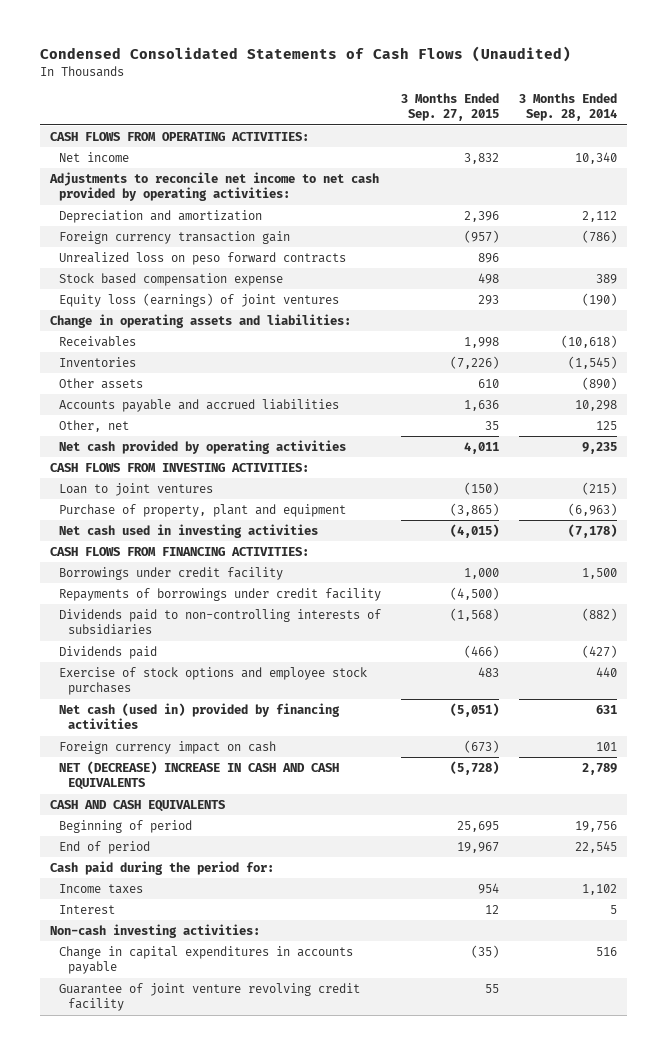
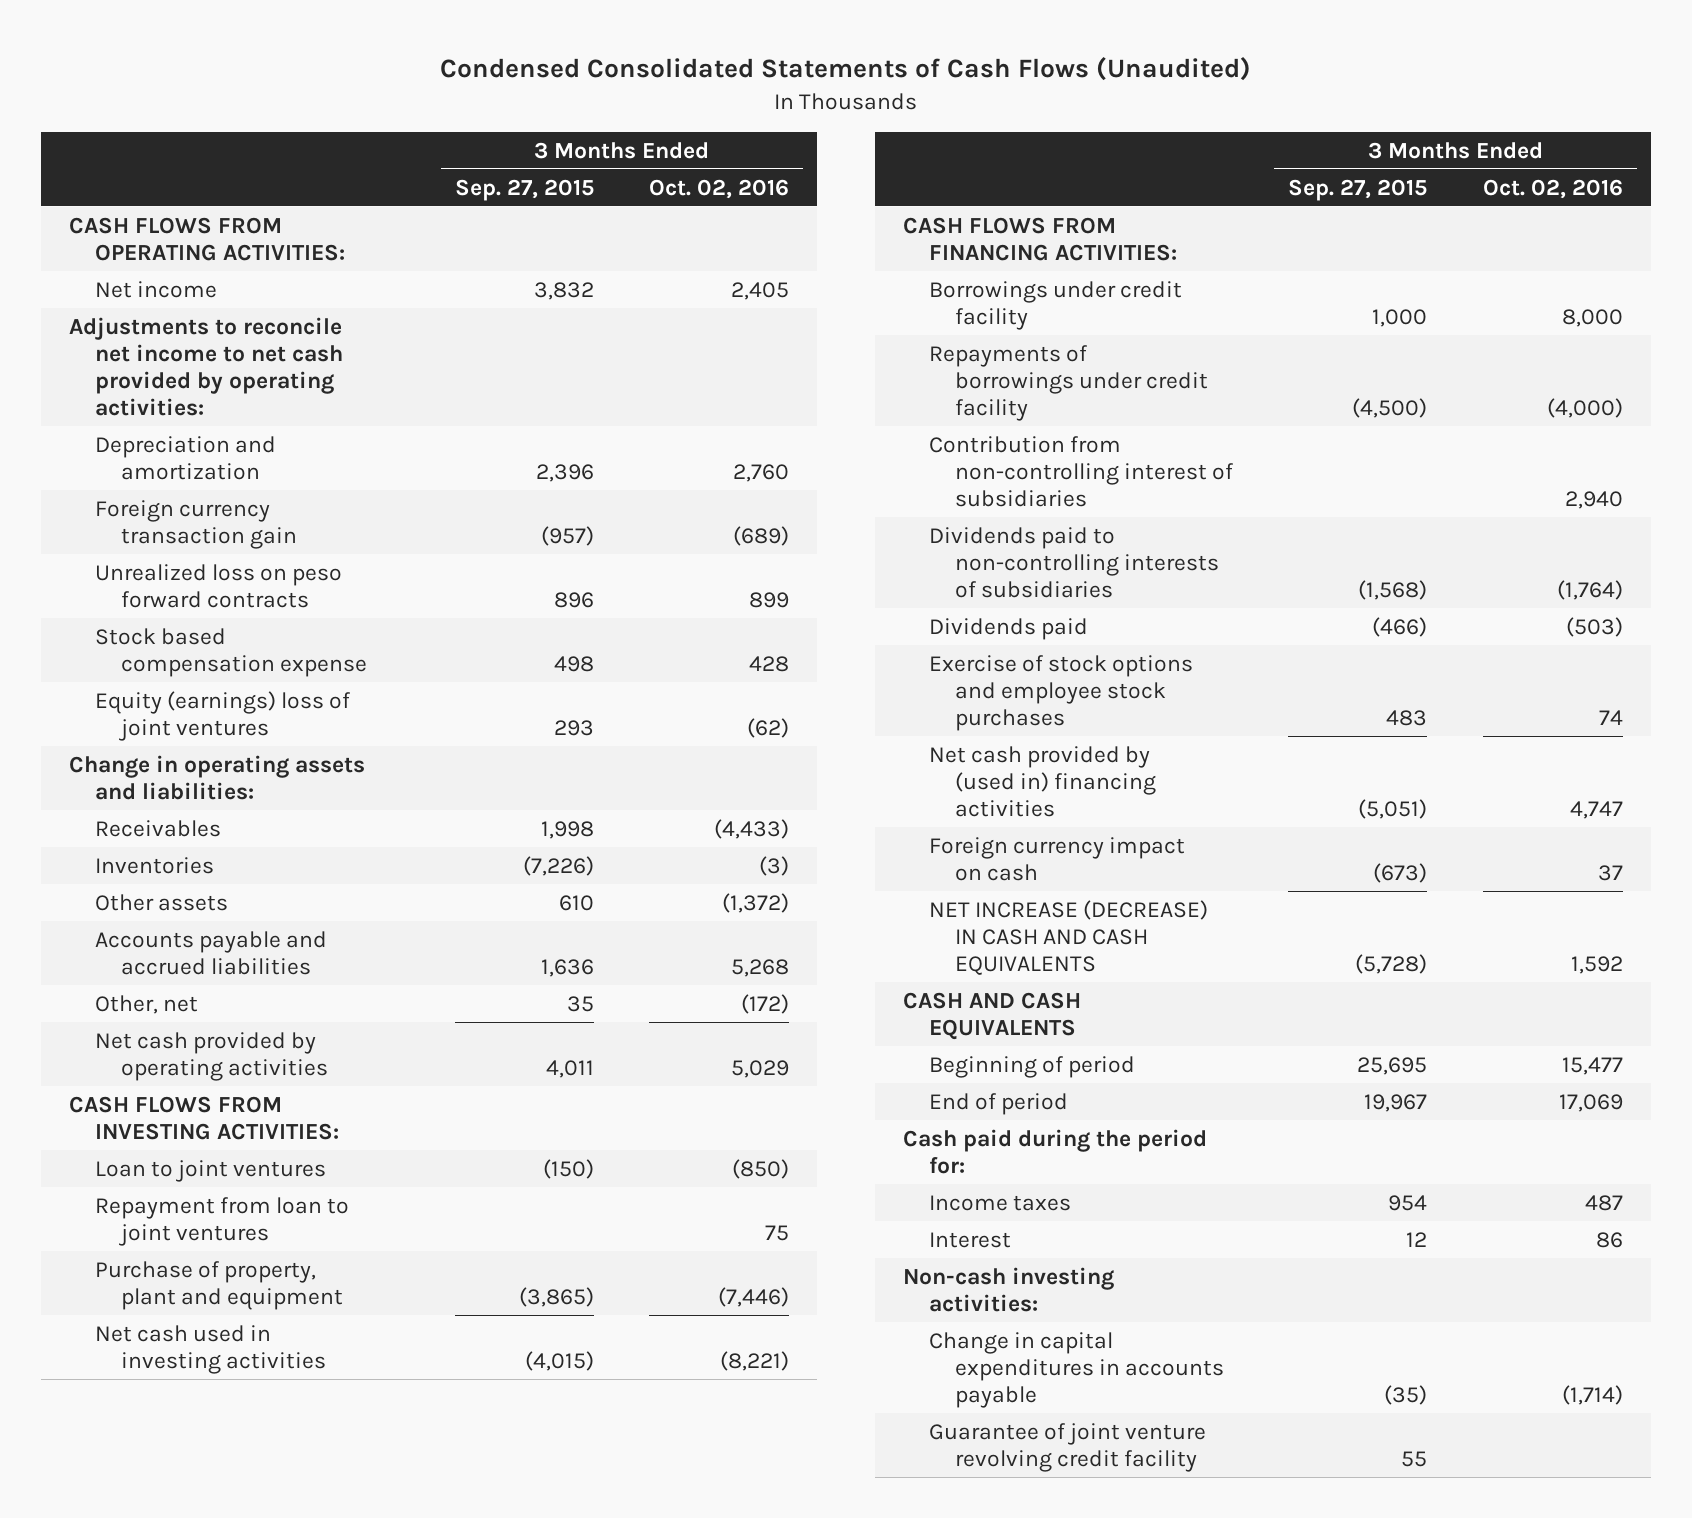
[519,92,618,122] 3 Months Ended Sep. 28, 2014 -> none
none -> [649,178,790,199] Oct. 02, 2016
[59,292,340,307] Equity loss (earnings) of joint ventures -> [95,690,351,741] Equity (earnings) loss of joint ventures
none -> [95,1196,350,1246] Repayment from loan to joint ventures
none -> [928,435,1233,508] Contribution from non-controlling interest of subsidiaries
[59,702,341,730] Net cash (used in) provided by financing activities -> [928,745,1156,818] Net cash provided by (used in) financing activities
[59,760,340,791] NET (DECREASE) INCREASE IN CASH AND CASH EQUIVALENTS -> [928,899,1208,976] NET INCREASE (DECREASE) IN CASH AND CASH EQUIVALENTS

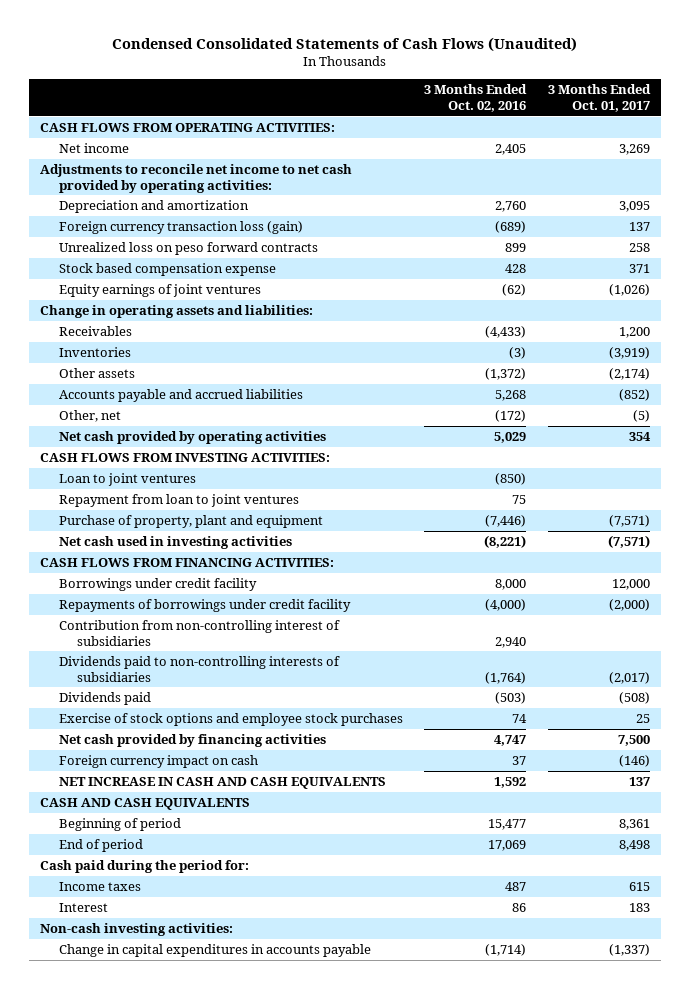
[454,178,594,201] Sep. 27, 2015 -> none
none -> [547,84,651,112] 3 Months Ended Oct. 01, 2017
[95,499,298,549] Foreign currency transaction gain -> [58,220,303,234] Foreign currency transaction loss (gain)
[95,690,351,741] Equity (earnings) loss of joint ventures -> [58,283,261,297] Equity earnings of joint ventures
[928,745,1156,818] Net cash provided by (used in) financing activities -> [58,733,326,747] Net cash provided by financing activities
[928,899,1208,976] NET INCREASE (DECREASE) IN CASH AND CASH EQUIVALENTS -> [58,776,386,789] NET INCREASE IN CASH AND CASH EQUIVALENTS
[928,1422,1206,1472] Guarantee of joint venture revolving credit facility -> none

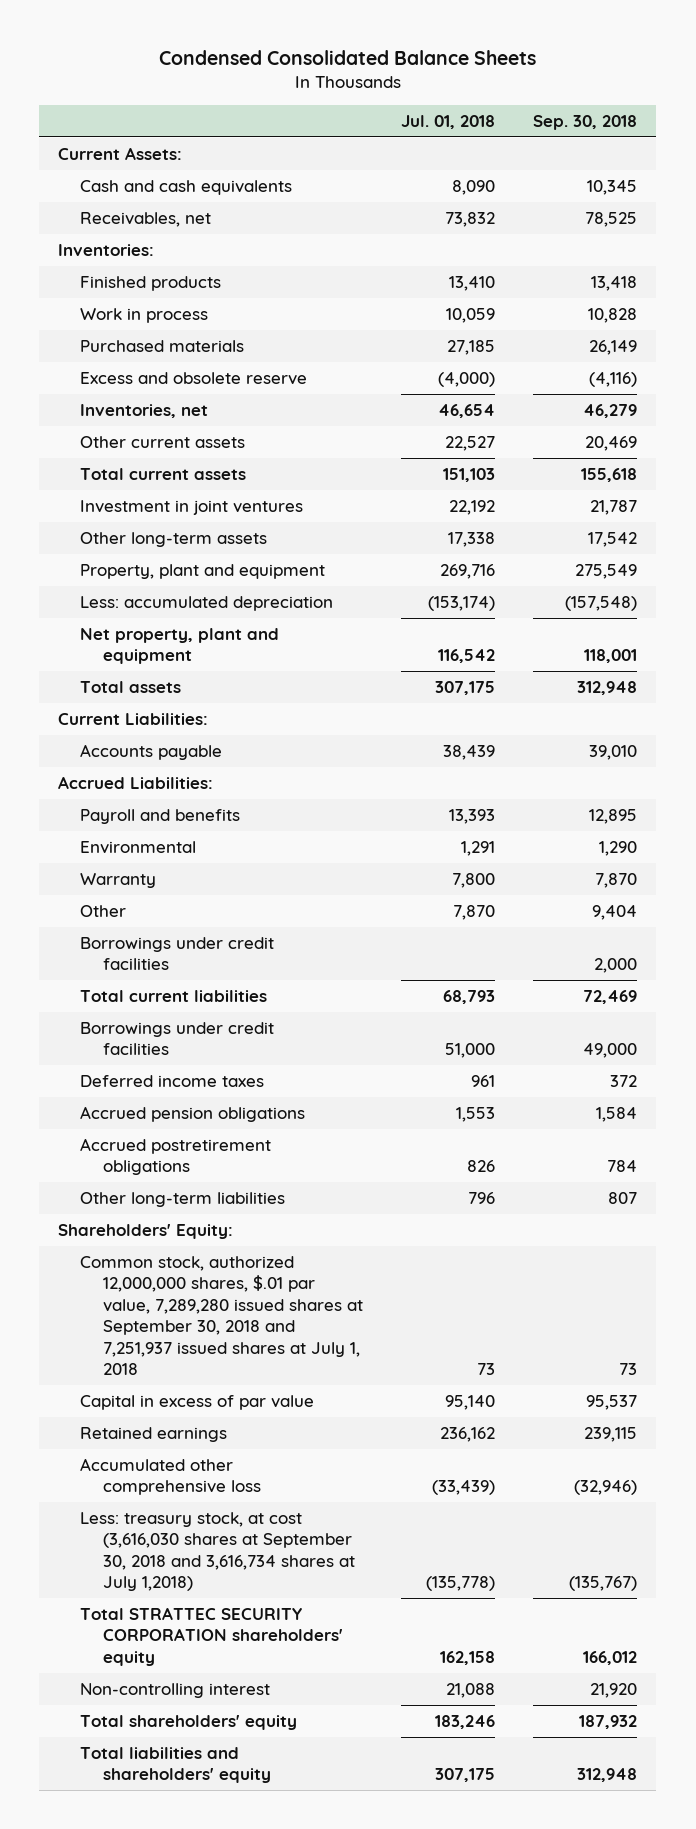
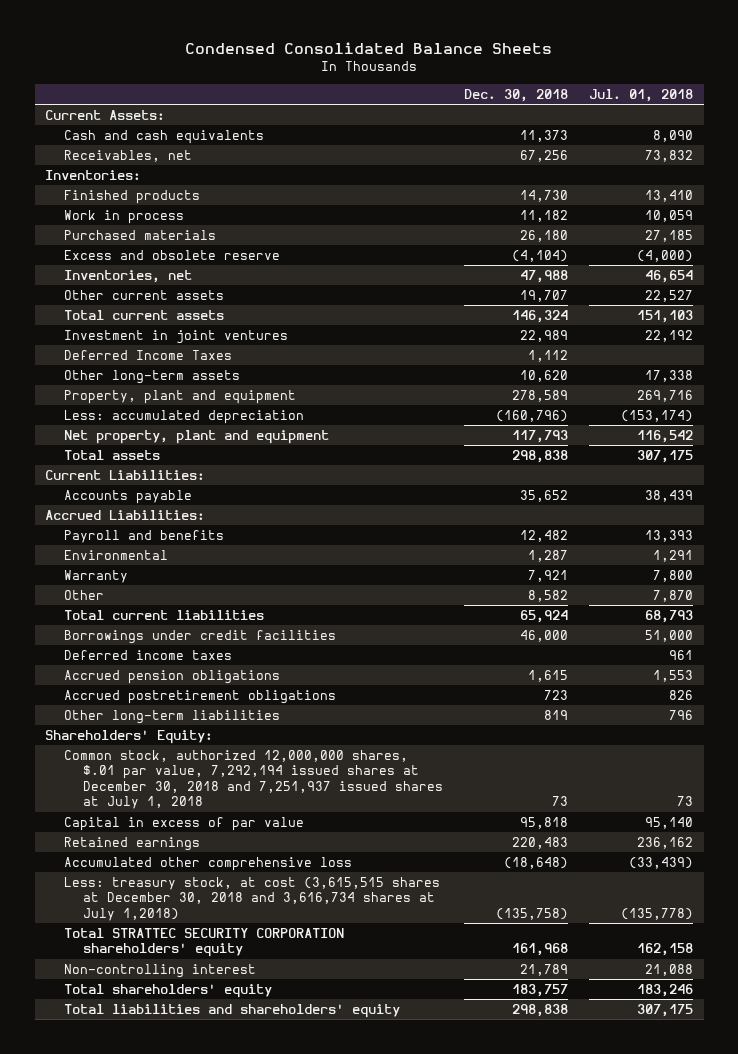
[533,114,638,130] Sep. 30, 2018 -> none
none -> [464,89,569,103] Dec. 30, 2018
none -> [64,350,233,361] Deferred Income Taxes
[80,937,275,971] Borrowings under credit facilities -> none
[80,1256,363,1375] Common stock, authorized 12,000,000 shares, $.01 par value, 7,289,280 issued shares at September 30, 2018 and 7,251,937 issued shares at July 1, 2018 -> [64,750,444,810] Common stock, authorized 12,000,000 shares, $.01 par value, 7,292,194 issued shares at December 30, 2018 and 7,251,937 issued shares at July 1, 2018
[80,1512,355,1592] Less: treasury stock, at cost (3,616,030 shares at September 30, 2018 and 3,616,734 shares at July 1,2018) -> [64,877,441,921] Less: treasury stock, at cost (3,615,515 shares at December 30, 2018 and 3,616,734 shares at July 1,2018)

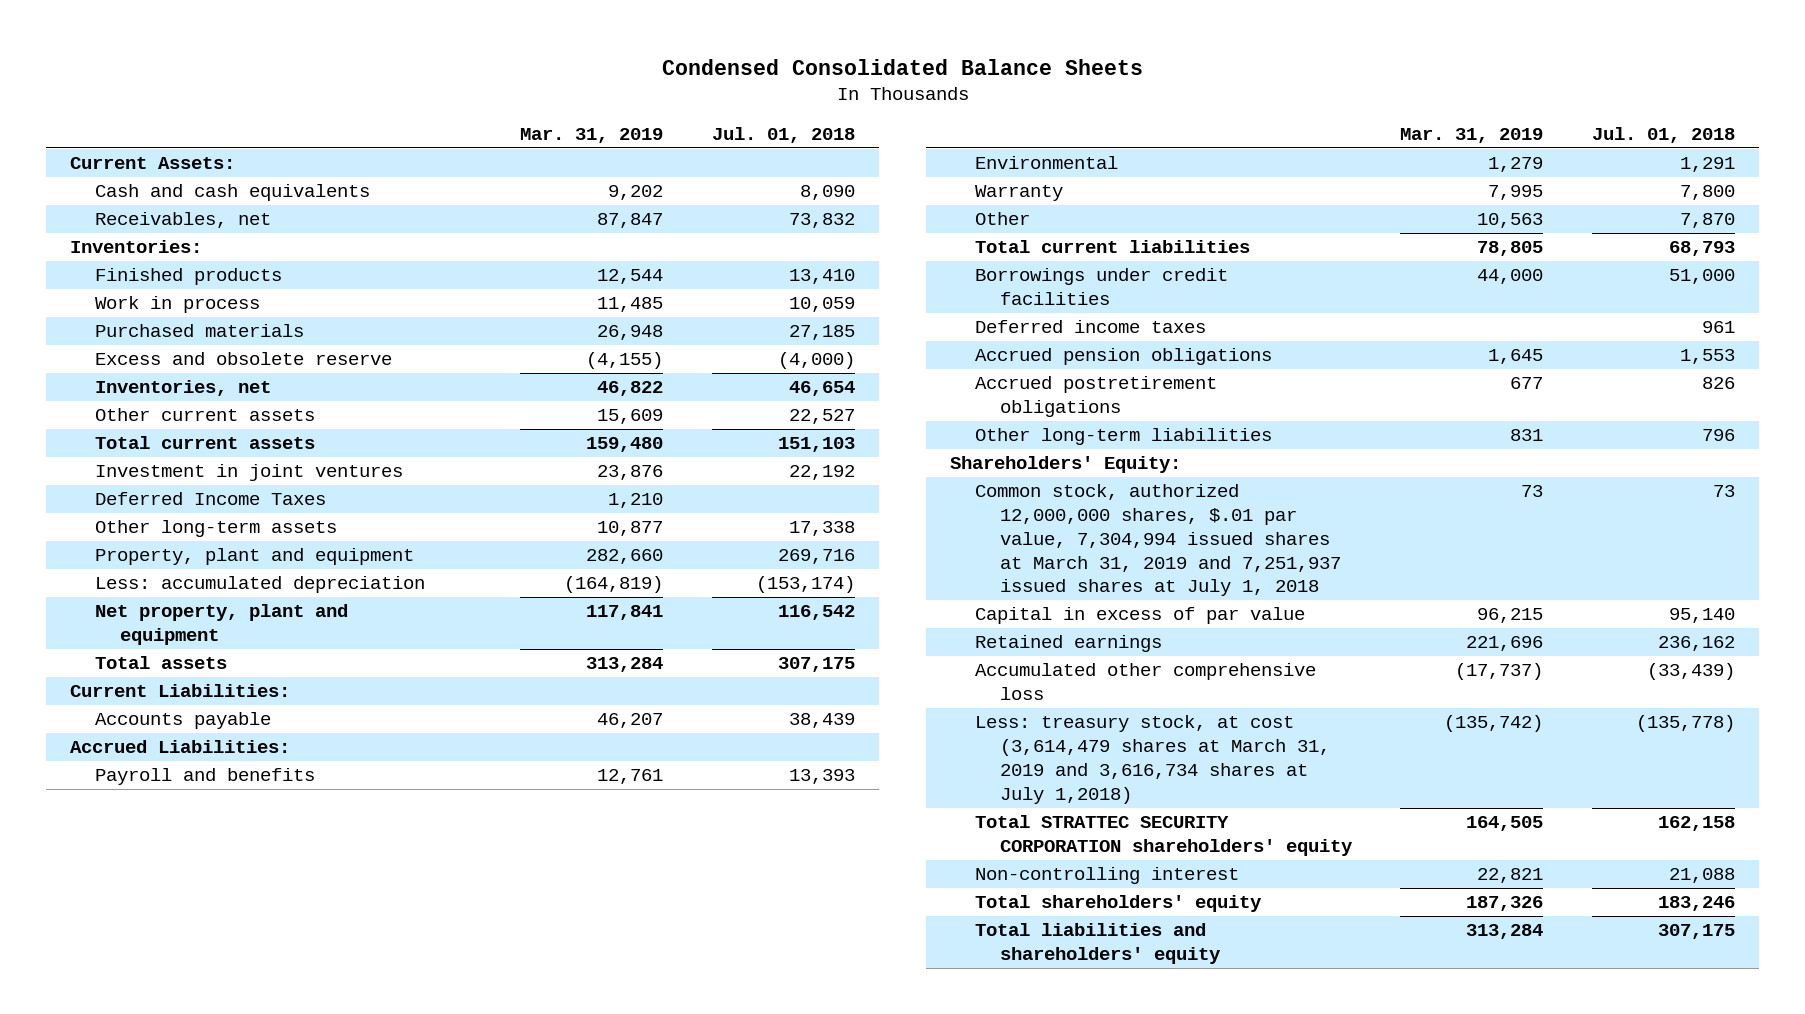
[464,89,569,103] Dec. 30, 2018 -> none
none -> [520,127,664,143] Mar. 31, 2019
[64,750,444,810] Common stock, authorized 12,000,000 shares, $.01 par value, 7,292,194 issued shares at December 30, 2018 and 7,251,937 issued shares at July 1, 2018 -> [974,484,1341,597] Common stock, authorized 12,000,000 shares, $.01 par value, 7,304,994 issued shares at March 31, 2019 and 7,251,937 issued shares at July 1, 2018
[64,877,441,921] Less: treasury stock, at cost (3,615,515 shares at December 30, 2018 and 3,616,734 shares at July 1,2018) -> [974,715,1330,804] Less: treasury stock, at cost (3,614,479 shares at March 31, 2019 and 3,616,734 shares at July 1,2018)

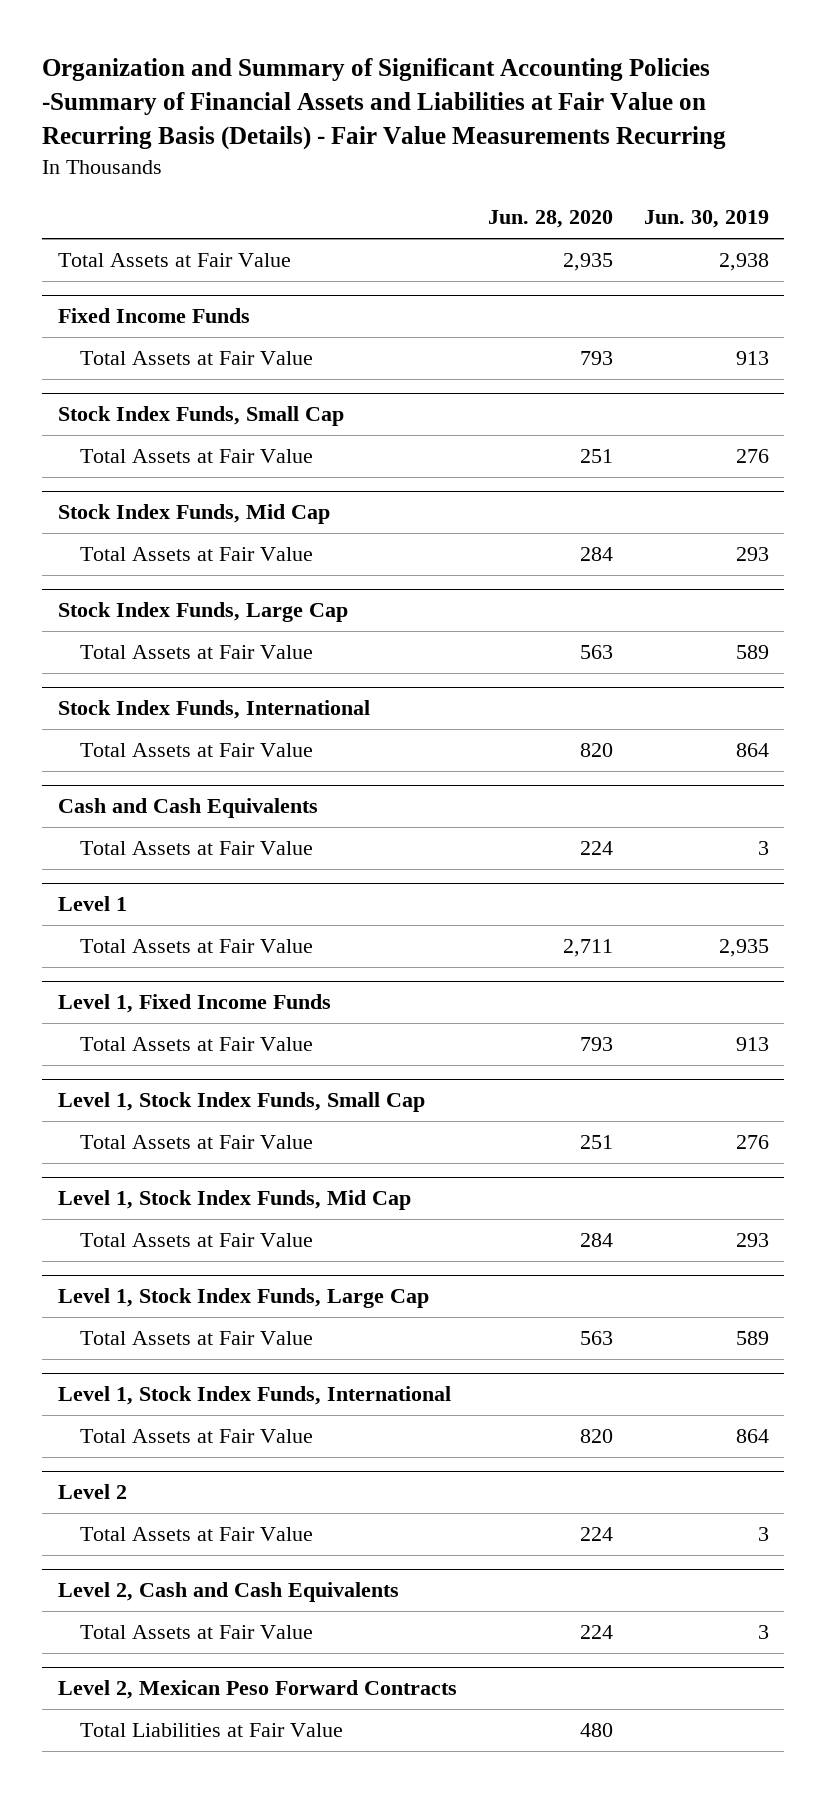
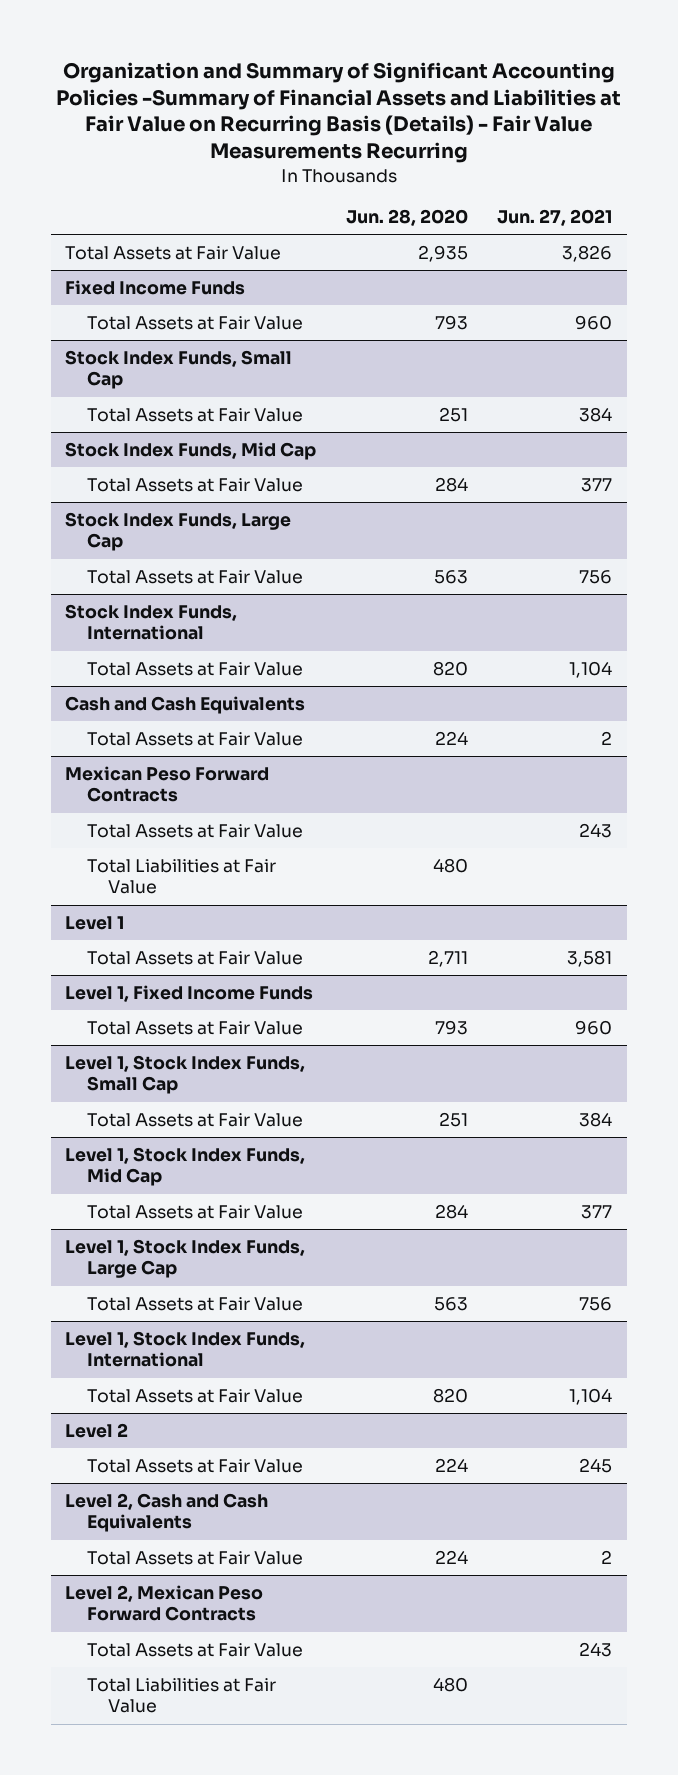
[643,210,769,229] Jun. 30, 2019 -> none
none -> [497,209,613,227] Jun. 27, 2021
none -> [65,765,270,803] Mexican Peso Forward Contracts
none -> [86,823,303,838] Total Assets at Fair Value
none -> [86,858,276,895] Total Liabilities at Fair Value
none -> [86,1642,303,1657] Total Assets at Fair Value

